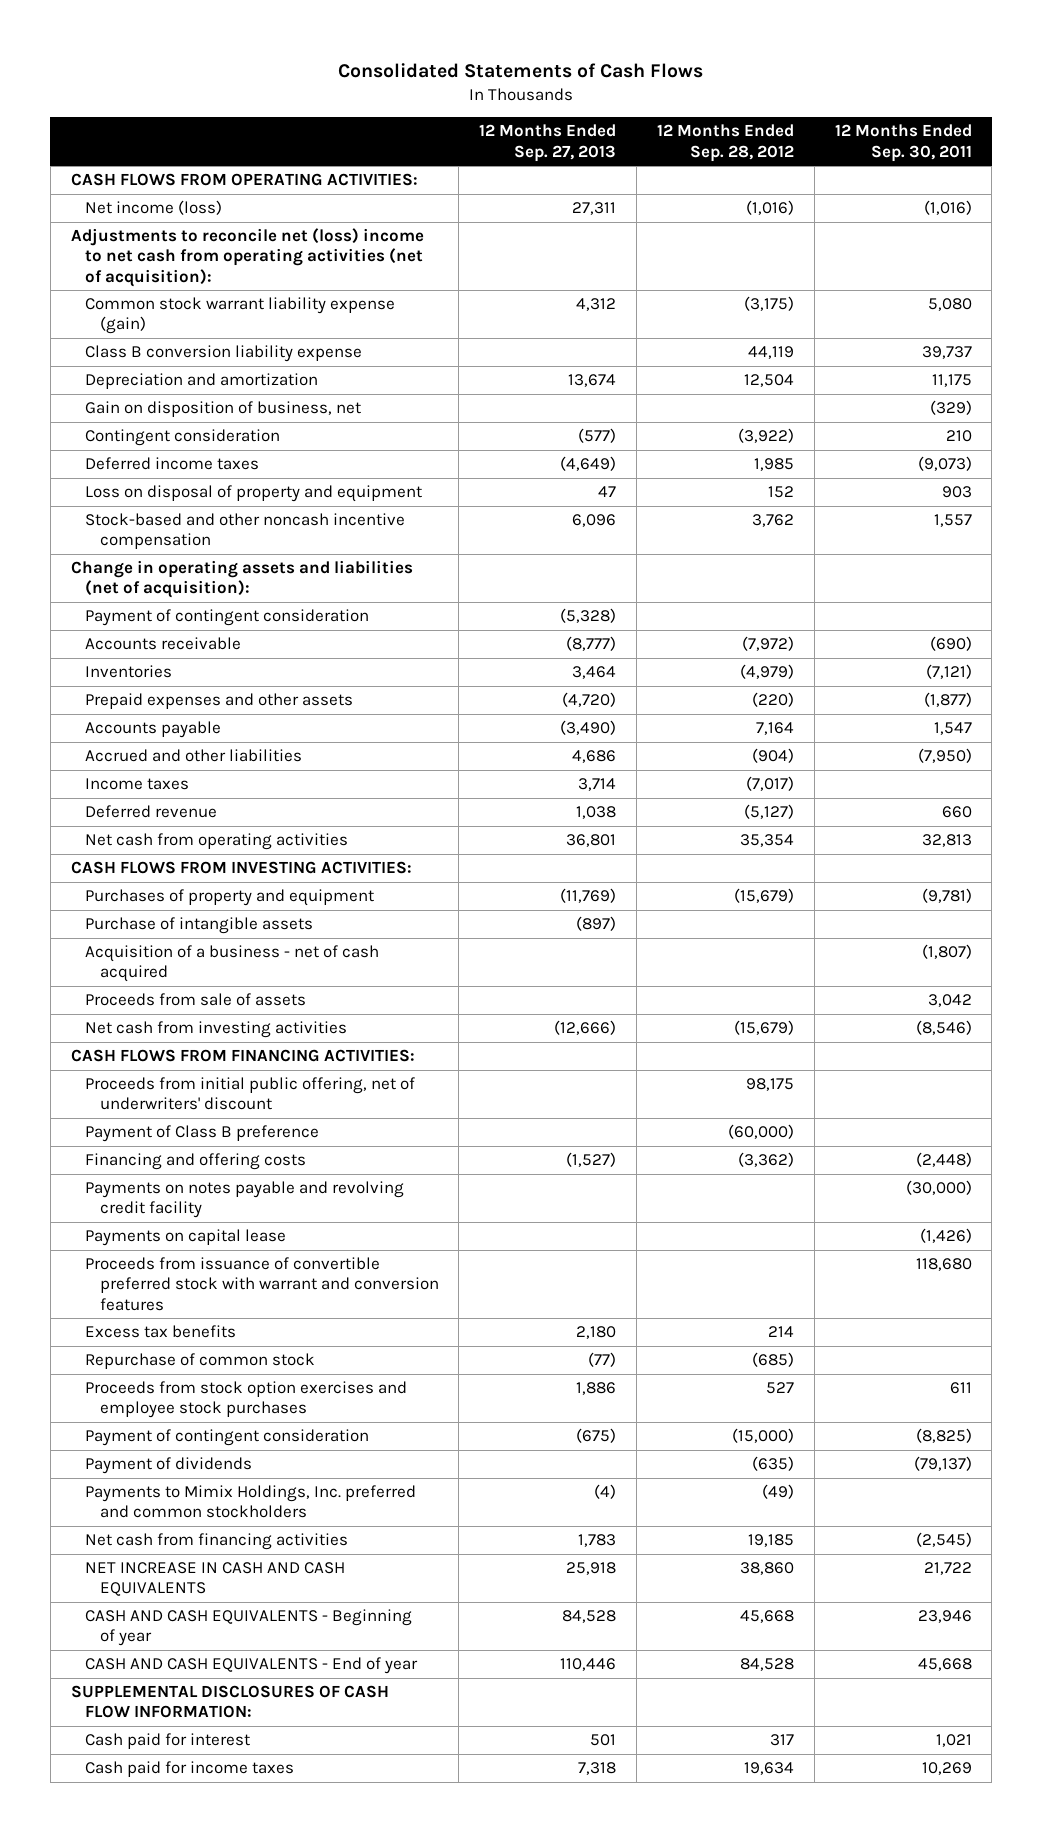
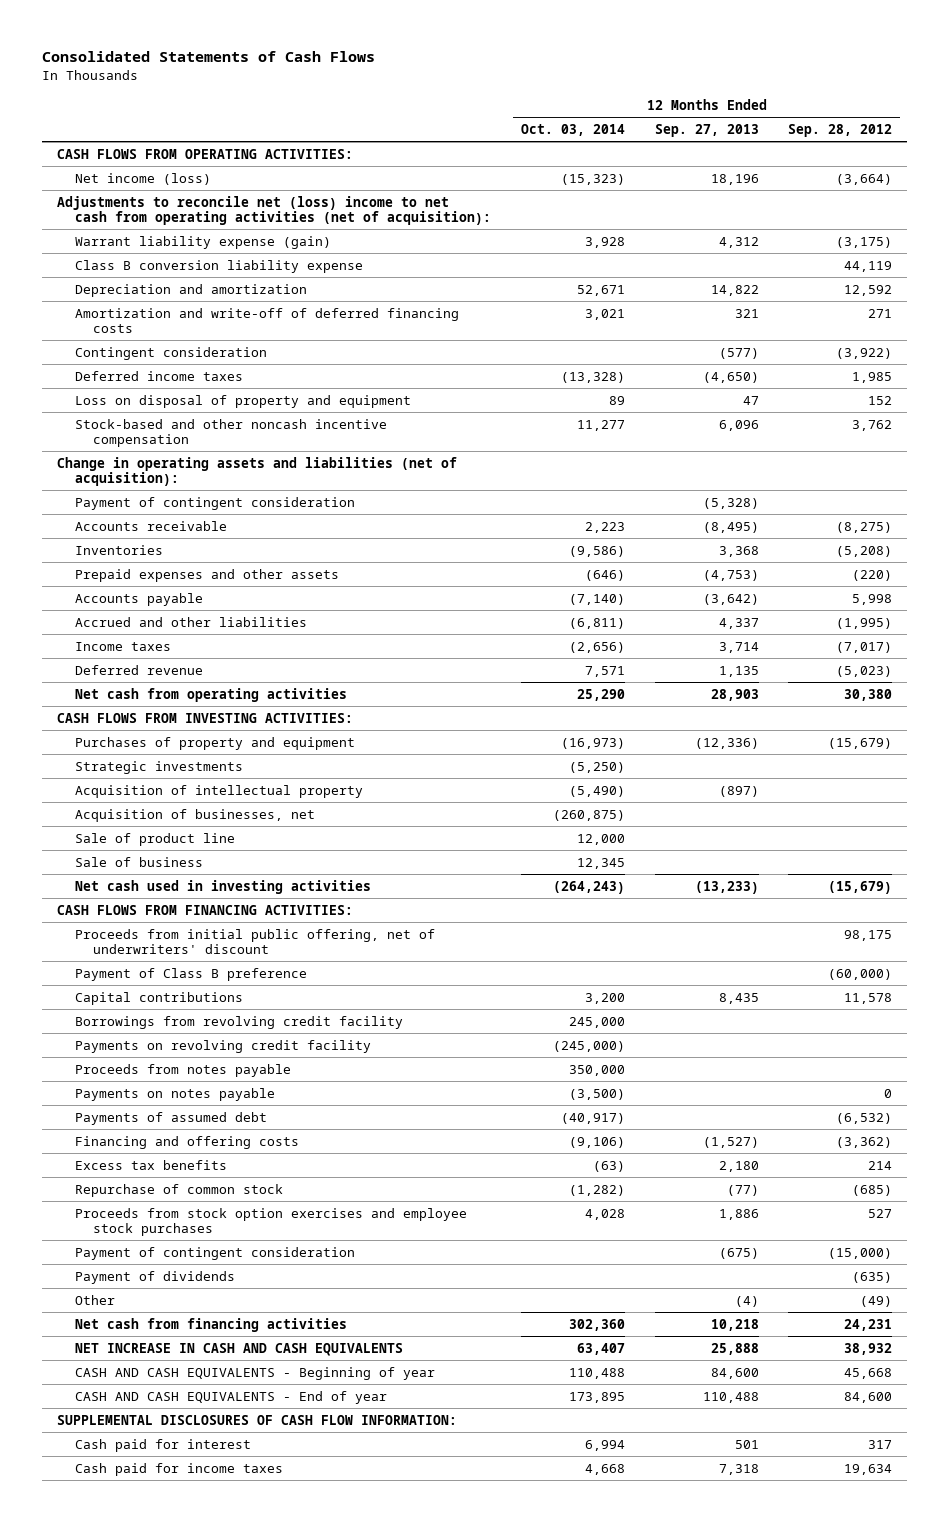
[834,124,972,162] 12 Months Ended Sep. 30, 2011 -> none
none -> [520,124,625,137] Oct. 03, 2014
[572,202,617,216] 27,311 -> [710,173,759,185] 18,196
[745,200,794,216] (1,016) -> [836,173,893,185] (3,664)
[85,297,396,335] Common stock warrant liability expense (gain) -> [75,235,332,249] Warrant liability expense (gain)
[85,401,362,418] Gain on disposition of business, net -> none
[568,374,617,388] 13,674 -> [710,284,759,296] 14,822
[743,374,794,388] 12,504 -> [844,284,893,296] 12,592
none -> [75,307,460,333] Amortization and write-off of deferred financing costs
[560,456,617,472] (4,649) -> [702,371,759,383] (4,650)
[566,636,617,652] (8,777) -> [702,521,759,533] (8,495)
[741,636,794,652] (7,972) -> [836,521,893,533] (8,275)
[572,666,617,680] 3,464 -> [718,545,759,557] 3,368
[739,664,794,680] (4,979) -> [836,545,893,557] (5,208)
[562,692,617,708] (4,720) -> [702,569,759,581] (4,753)
[560,720,617,736] (3,490) -> [702,593,759,605] (3,642)
[755,722,794,736] 7,164 -> [852,593,893,605] 5,998
[572,750,617,764] 4,686 -> [718,617,759,629] 4,337
[751,748,794,764] (904) -> [836,617,893,629] (1,995)
[576,806,617,820] 1,038 -> [718,665,759,677] 1,135
[743,804,794,820] (5,127) -> [836,665,893,677] (5,023)
[566,834,617,848] 36,801 -> [710,688,759,701] 28,903
[739,834,794,848] 35,354 -> [844,688,893,701] 30,380
[85,993,307,1007] Proceeds from sale of assets -> none
[560,888,617,904] (11,769) -> [694,737,759,749] (12,336)
none -> [75,760,244,774] Strategic investments
[85,917,314,935] Purchase of intangible assets -> [75,784,364,798] Acquisition of intellectual property
[85,945,380,983] Acquisition of a business - net of cash acquired -> [75,808,316,822] Acquisition of businesses, net
none -> [75,832,236,846] Sale of product line
none -> [75,856,204,867] Sale of business
[85,1021,348,1039] Net cash from investing activities -> [75,879,372,894] Net cash used in investing activities
[554,1020,617,1036] (12,666) -> [694,880,759,894] (13,233)
none -> [75,991,244,1005] Capital contributions
none -> [75,1015,404,1029] Borrowings from revolving credit facility
none -> [75,1039,372,1053] Payments on revolving credit facility
none -> [75,1063,292,1077] Proceeds from notes payable
none -> [75,1087,276,1101] Payments on notes payable
none -> [75,1111,268,1125] Payments of assumed debt
[85,1181,405,1219] Payments on notes payable and revolving credit facility -> none
[85,1229,287,1247] Payments on capital lease -> none
[85,1257,439,1311] Proceeds from issuance of convertible preferred stock with warrant and conversion features -> none
[85,1485,417,1519] Payments to Mimix Holdings, Inc. preferred and common stockholders -> [75,1294,116,1305] Other
[578,1534,617,1548] 1,783 -> [710,1318,759,1331] 10,218
[747,1534,794,1548] 19,185 -> [844,1318,893,1331] 24,231
[566,1562,617,1576] 25,918 -> [710,1342,759,1355] 25,888
[739,1562,794,1576] 38,860 -> [844,1342,893,1355] 38,932
[562,1610,617,1624] 84,528 -> [710,1367,759,1379] 84,600
[560,1658,617,1672] 110,446 -> [702,1391,759,1403] 110,488
[739,1658,794,1672] 84,528 -> [844,1391,893,1403] 84,600

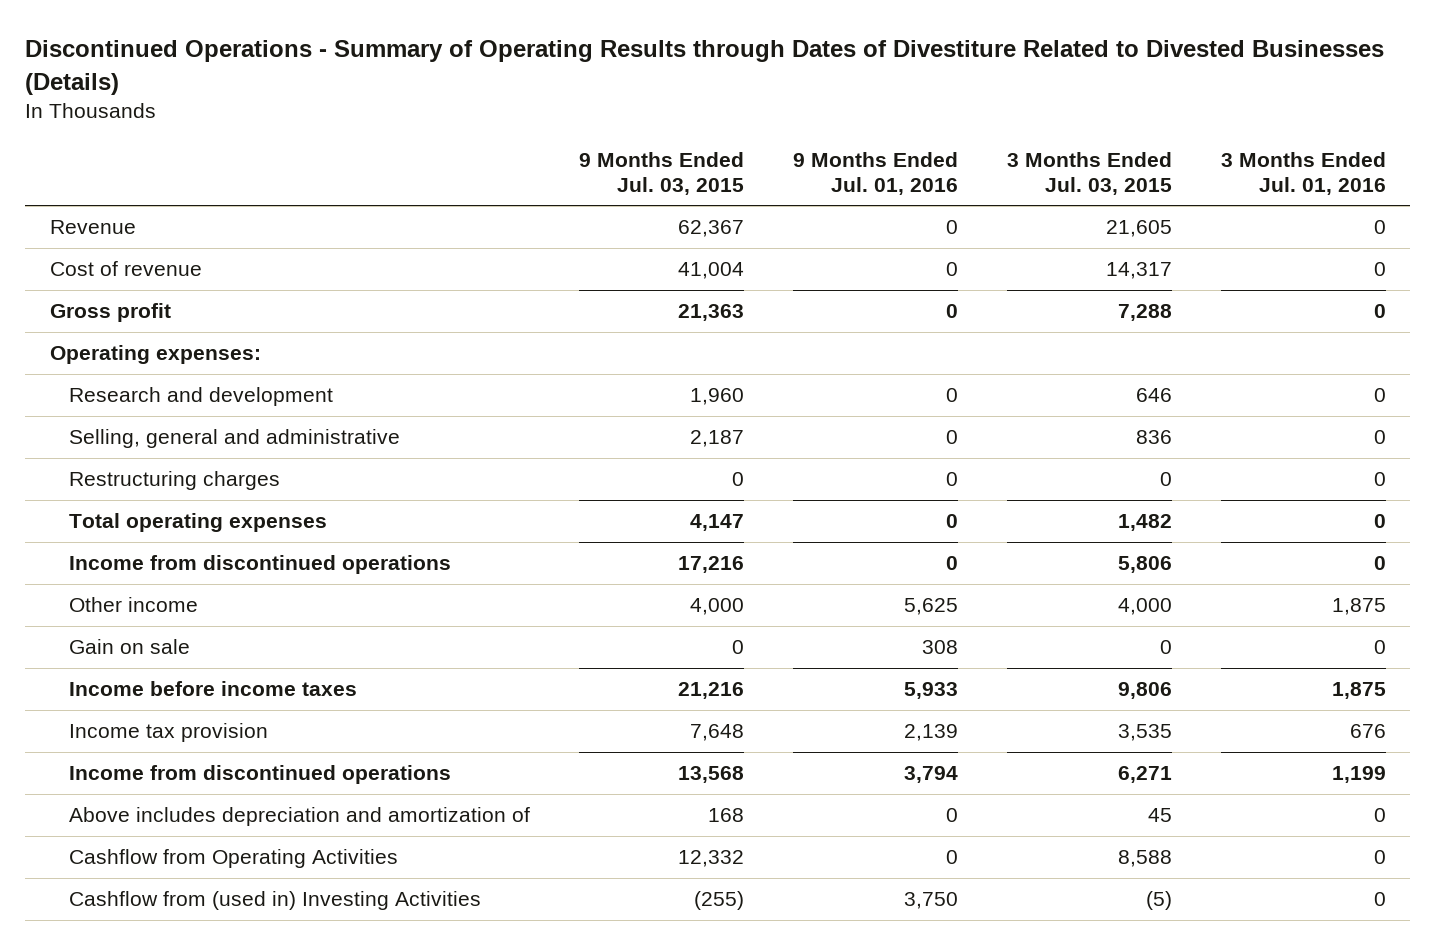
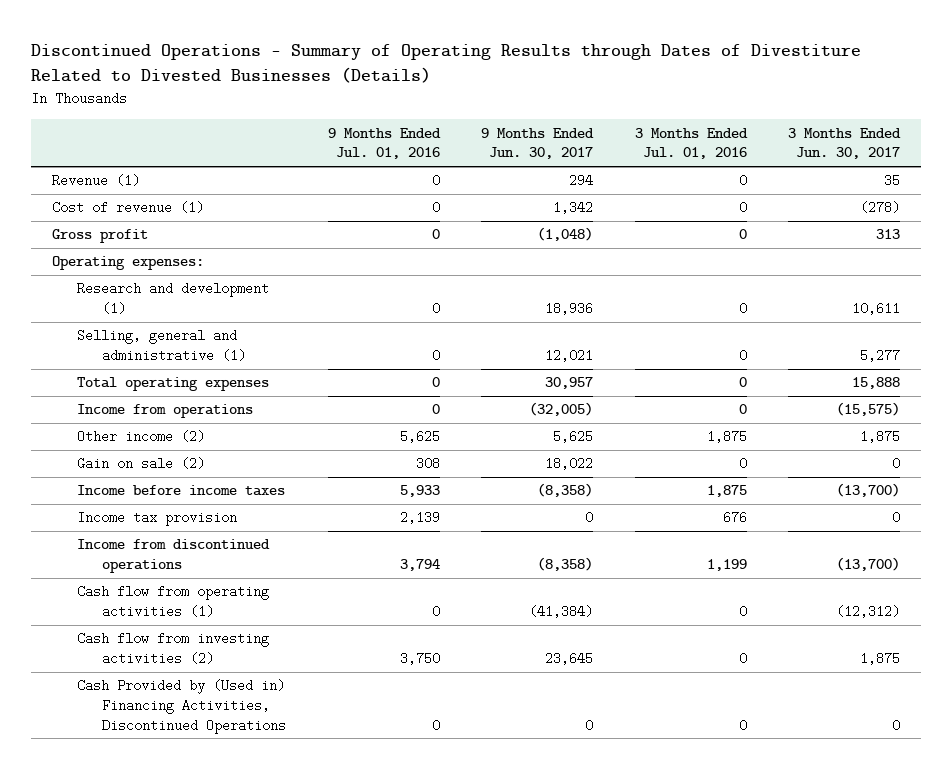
[578,151,744,195] 9 Months Ended Jul. 03, 2015 -> none
[1006,151,1172,195] 3 Months Ended Jul. 03, 2015 -> none
none -> [481,127,595,160] 9 Months Ended Jun. 30, 2017
none -> [788,127,902,160] 3 Months Ended Jun. 30, 2017
[49,220,136,235] Revenue -> [51,174,140,188] Revenue (1)
[49,261,202,277] Cost of revenue -> [51,201,204,215] Cost of revenue (1)
[68,471,280,491] Restructuring charges -> none
[68,387,333,407] Research and development -> [77,282,270,316] Research and development (1)
[68,429,400,449] Selling, general and administrative -> [77,329,247,363] Selling, general and administrative (1)
[68,555,451,575] Income from discontinued operations -> [77,404,254,419] Income from operations
[68,597,198,613] Other income -> [77,430,206,444] Other income (2)
[68,639,190,655] Gain on sale -> [77,457,206,471] Gain on sale (2)
[68,807,530,827] Above includes depreciation and amortization of -> none
[68,849,398,869] Cashflow from Operating Activities -> [77,585,270,619] Cash flow from operating activities (1)
[68,891,481,911] Cashflow from (used in) Investing Activities -> [77,632,270,666] Cash flow from investing activities (2)
none -> [77,679,287,734] Cash Provided by (Used in) Financing Activities, Discontinued Operations

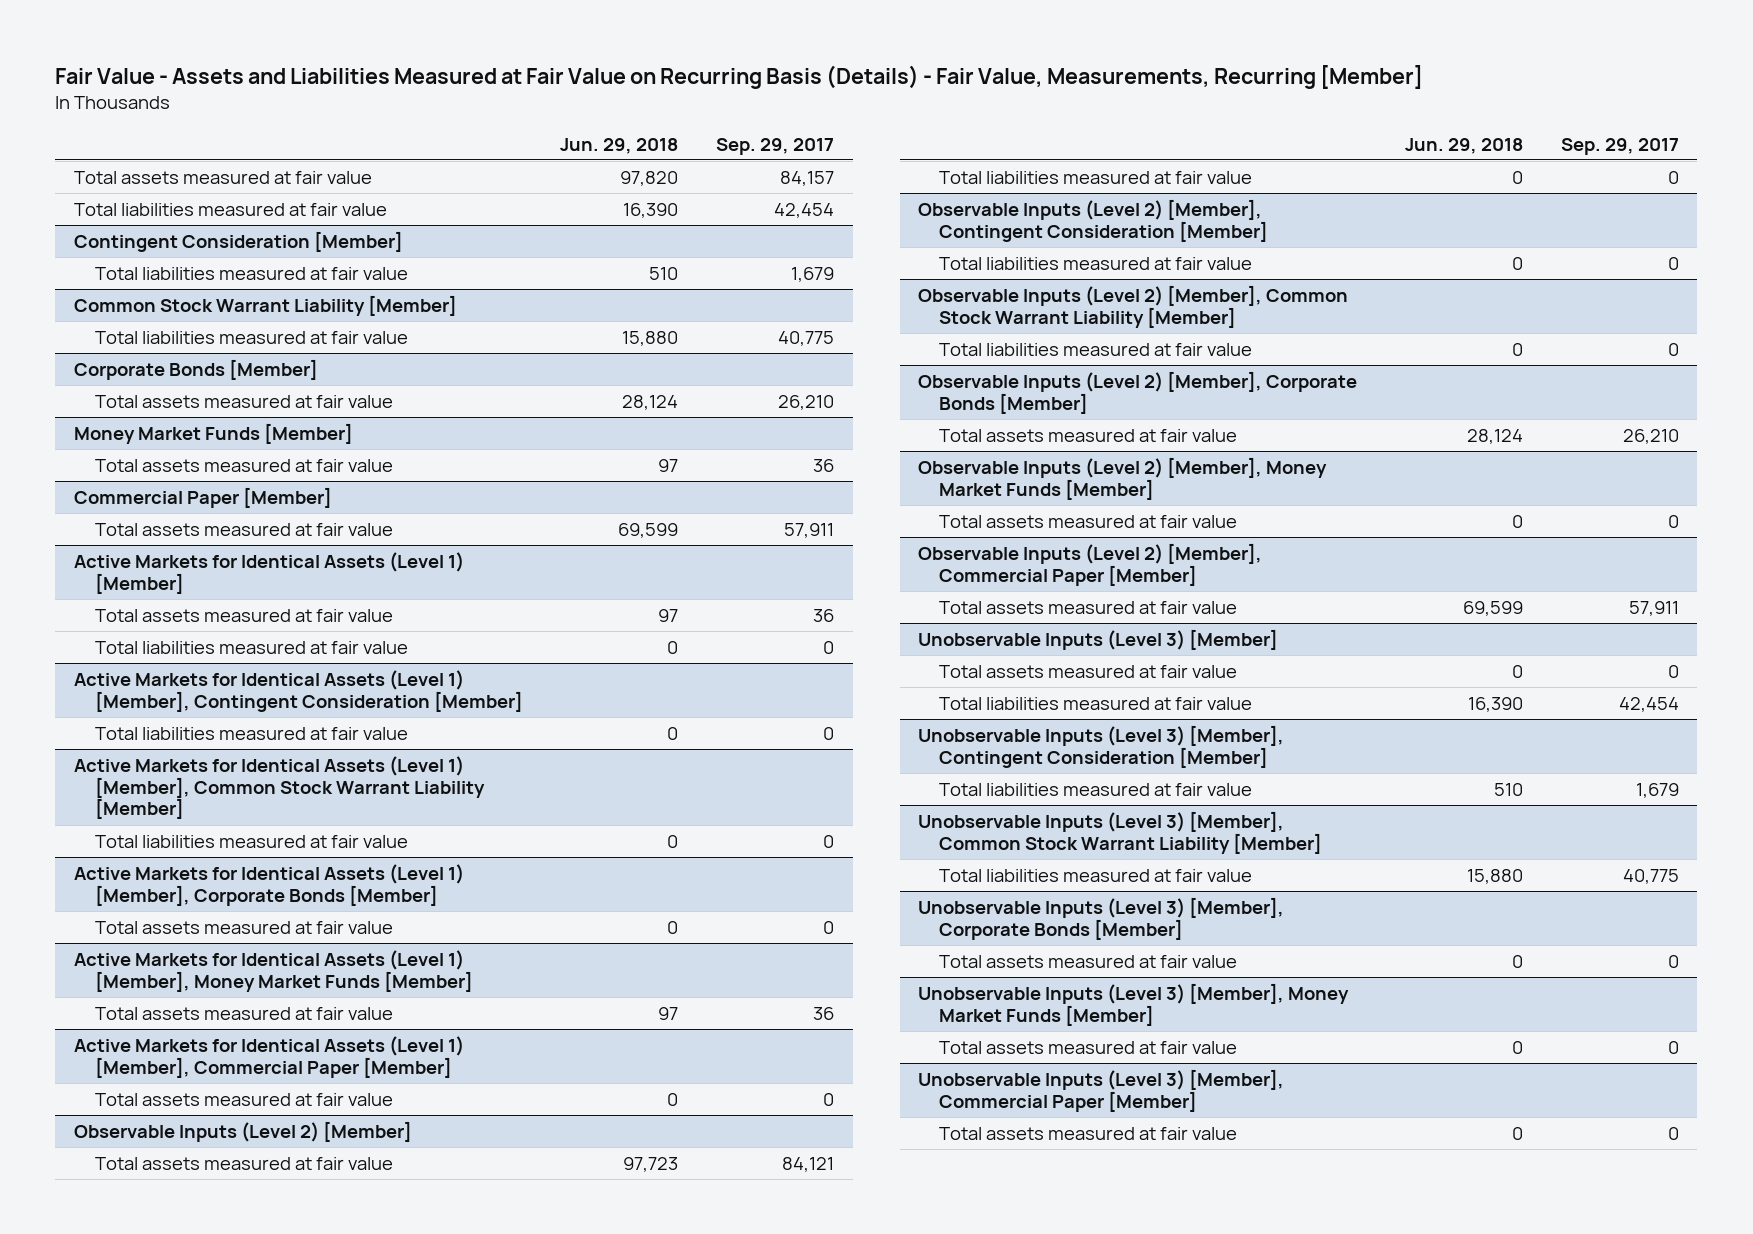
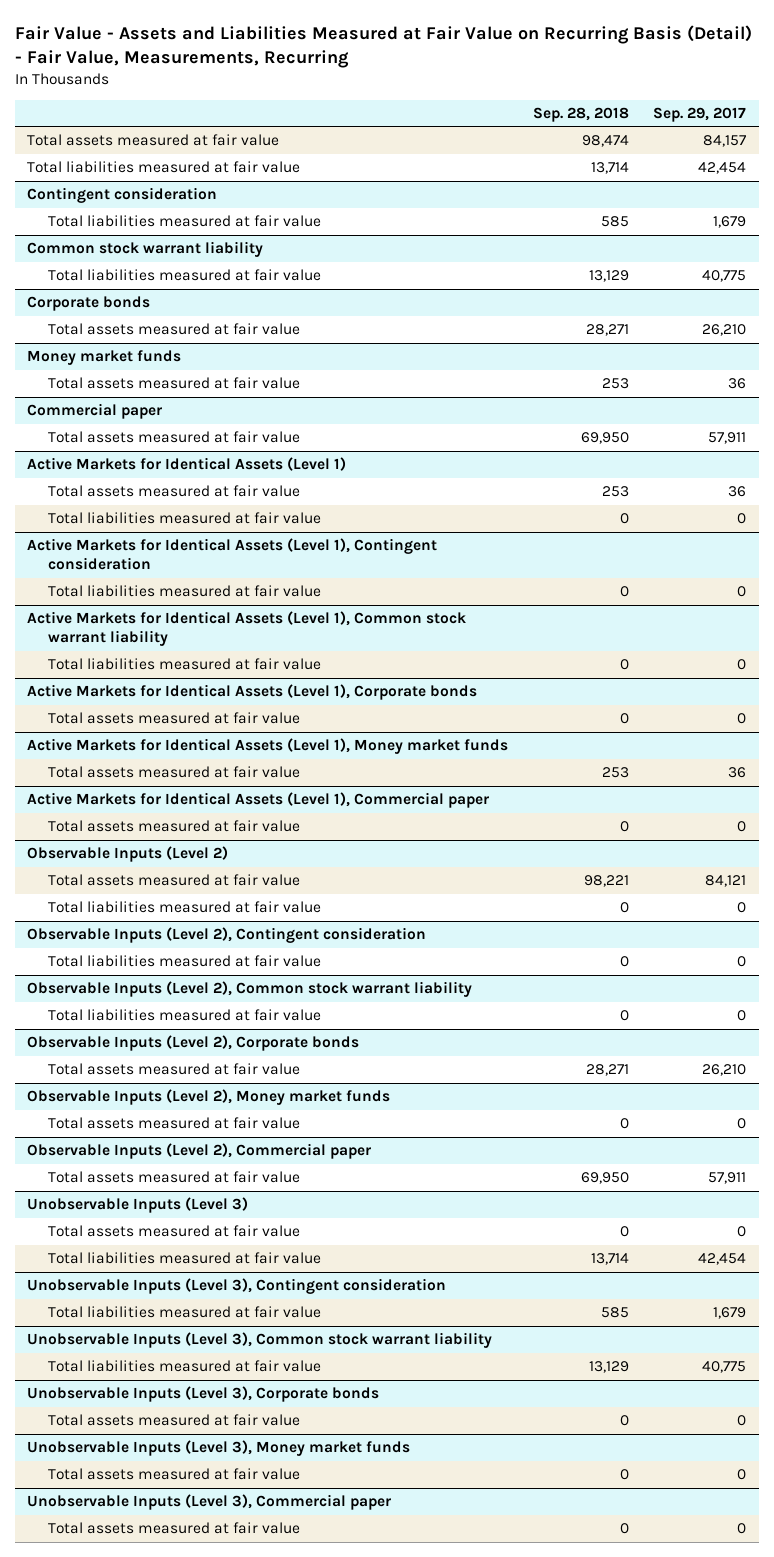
[55,65,1424,90] Fair Value - Assets and Liabilities Measured at Fair Value on Recurring Basis (Details) - Fair Value, Measurements, Recurring [Member] -> [15,25,753,69] Fair Value - Assets and Liabilities Measured at Fair Value on Recurring Basis (Detail) - Fair Value, Measurements, Recurring
[560,137,679,154] Jun. 29, 2018 -> none
none -> [532,106,629,122] Sep. 28, 2018
[74,230,404,252] Contingent Consideration [Member] -> [27,187,218,204] Contingent consideration
[74,294,458,316] Common Stock Warrant Liability [Member] -> [27,241,264,258] Common stock warrant liability
[74,358,319,380] Corporate Bonds [Member] -> [27,296,151,312] Corporate bonds
[74,422,354,444] Money Market Funds [Member] -> [27,350,182,366] Money market funds
[74,486,333,508] Commercial Paper [Member] -> [27,403,163,420] Commercial paper
[74,551,465,594] Active Markets for Identical Assets (Level 1) [Member] -> [27,457,347,472] Active Markets for Identical Assets (Level 1)
[74,669,523,712] Active Markets for Identical Assets (Level 1) [Member], Contingent Consideration [Member] -> [27,538,438,571] Active Markets for Identical Assets (Level 1), Contingent consideration
[74,755,485,820] Active Markets for Identical Assets (Level 1) [Member], Common Stock Warrant Liability [Member] -> [27,611,467,647] Active Markets for Identical Assets (Level 1), Common stock warrant liability
[74,863,465,906] Active Markets for Identical Assets (Level 1) [Member], Corporate Bonds [Member] -> [27,684,478,701] Active Markets for Identical Assets (Level 1), Corporate bonds
[74,949,473,992] Active Markets for Identical Assets (Level 1) [Member], Money Market Funds [Member] -> [27,738,509,755] Active Markets for Identical Assets (Level 1), Money market funds
[74,1035,465,1078] Active Markets for Identical Assets (Level 1) [Member], Commercial Paper [Member] -> [27,792,490,809] Active Markets for Identical Assets (Level 1), Commercial paper
[74,1120,413,1142] Observable Inputs (Level 2) [Member] -> [27,846,229,863] Observable Inputs (Level 2)
[918,198,1268,242] Observable Inputs (Level 2) [Member], Contingent Consideration [Member] -> [27,927,427,944] Observable Inputs (Level 2), Contingent consideration
[918,284,1349,328] Observable Inputs (Level 2) [Member], Common Stock Warrant Liability [Member] -> [27,981,473,998] Observable Inputs (Level 2), Common stock warrant liability
[918,370,1358,414] Observable Inputs (Level 2) [Member], Corporate Bonds [Member] -> [27,1035,360,1052] Observable Inputs (Level 2), Corporate bonds
[918,456,1328,500] Observable Inputs (Level 2) [Member], Money Market Funds [Member] -> [27,1089,391,1106] Observable Inputs (Level 2), Money market funds
[918,542,1263,586] Observable Inputs (Level 2) [Member], Commercial Paper [Member] -> [27,1143,372,1160] Observable Inputs (Level 2), Commercial paper
[918,628,1279,650] Unobservable Inputs (Level 3) [Member] -> [27,1197,249,1214] Unobservable Inputs (Level 3)
[918,724,1285,768] Unobservable Inputs (Level 3) [Member], Contingent Consideration [Member] -> [27,1278,447,1295] Unobservable Inputs (Level 3), Contingent consideration
[918,810,1322,854] Unobservable Inputs (Level 3) [Member], Common Stock Warrant Liability [Member] -> [27,1332,493,1349] Unobservable Inputs (Level 3), Common stock warrant liability
[918,896,1285,940] Unobservable Inputs (Level 3) [Member], Corporate Bonds [Member] -> [27,1386,380,1403] Unobservable Inputs (Level 3), Corporate bonds
[918,982,1350,1026] Unobservable Inputs (Level 3) [Member], Money Market Funds [Member] -> [27,1440,411,1457] Unobservable Inputs (Level 3), Money market funds
[918,1068,1285,1112] Unobservable Inputs (Level 3) [Member], Commercial Paper [Member] -> [27,1494,392,1511] Unobservable Inputs (Level 3), Commercial paper

